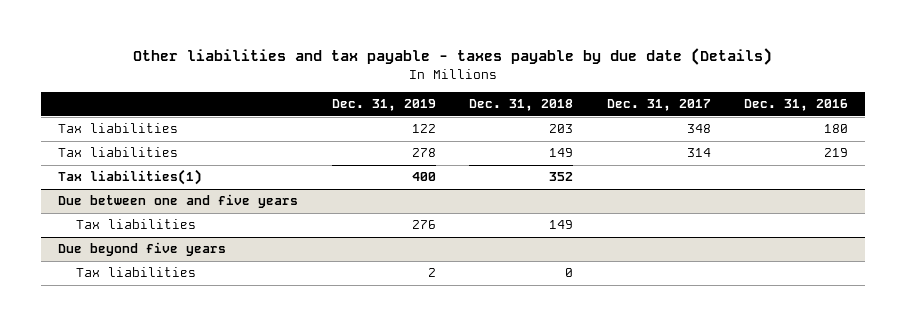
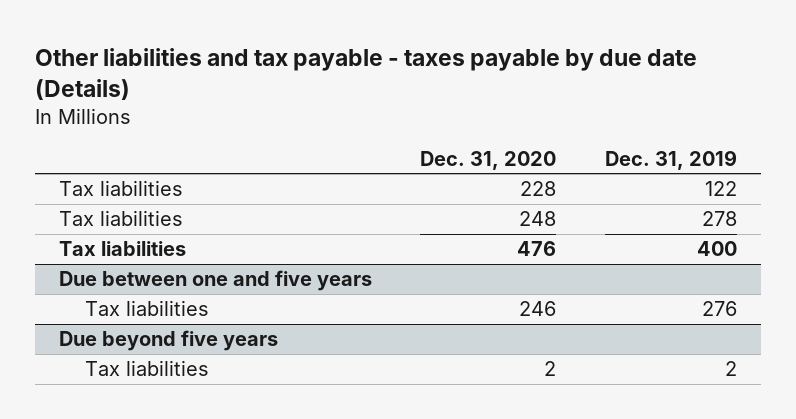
[469,99,574,112] Dec. 31, 2018 -> none
[606,99,711,112] Dec. 31, 2017 -> none
[744,99,849,112] Dec. 31, 2016 -> none
none -> [420,150,557,170] Dec. 31, 2020
[58,169,203,186] Tax liabilities(1) -> [59,241,187,257] Tax liabilities

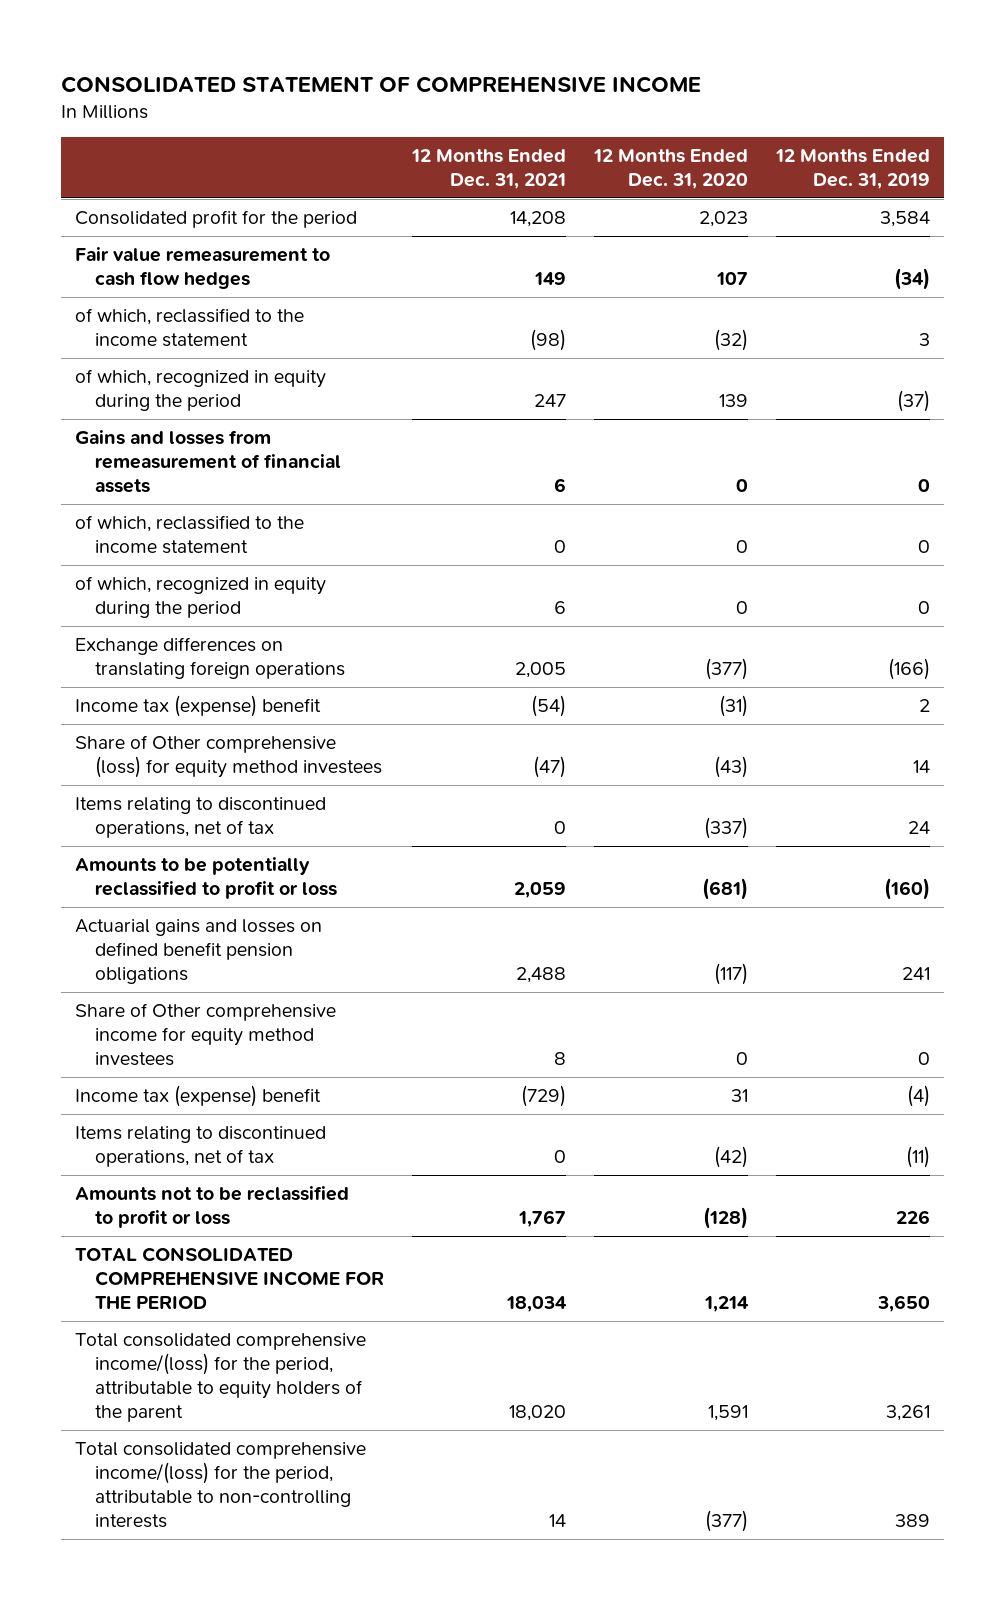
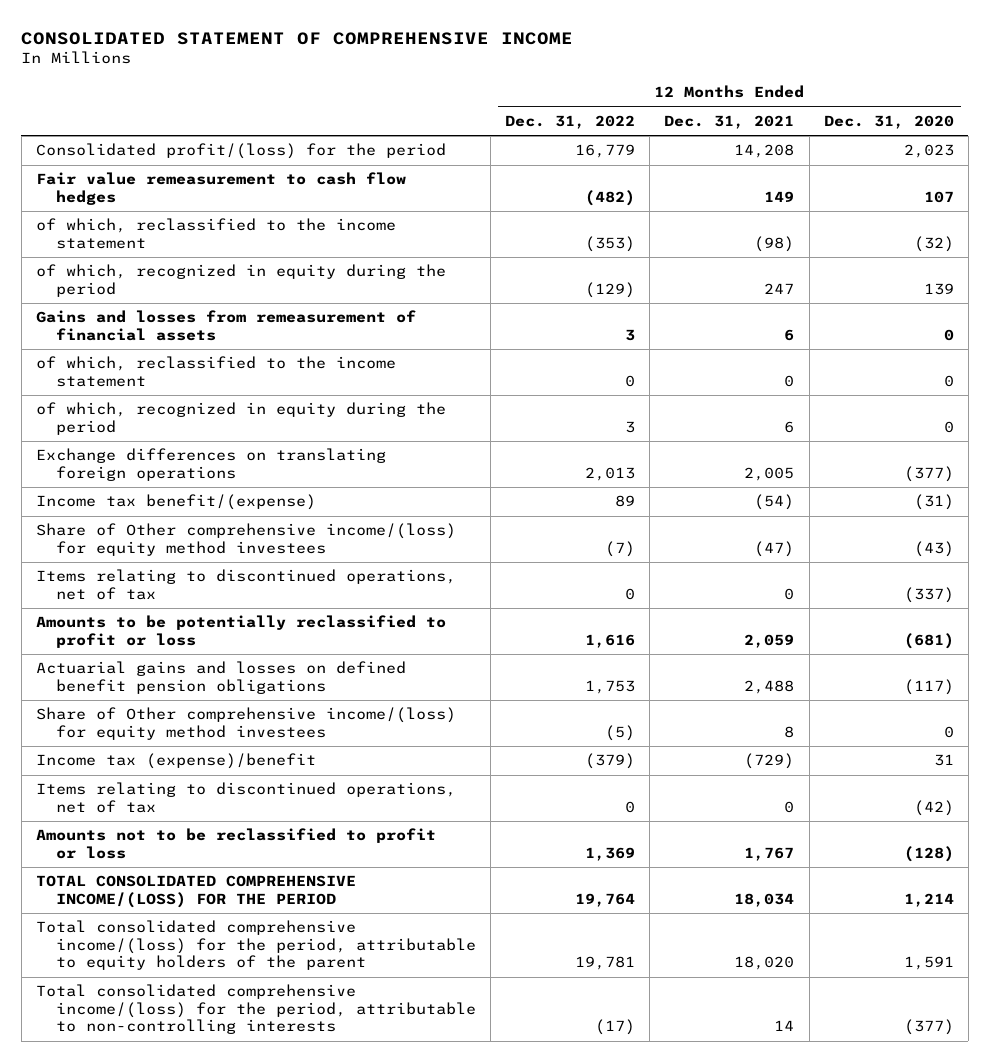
[774,149,930,190] 12 Months Ended Dec. 31, 2019 -> none
none -> [505,115,636,130] Dec. 31, 2022
[75,209,358,228] Consolidated profit for the period -> [35,143,446,160] Consolidated profit/(loss) for the period
[75,694,322,717] Income tax (expense) benefit -> [35,494,316,511] Income tax benefit/(expense)
[75,734,383,778] Share of Other comprehensive (loss) for equity method investees -> [35,523,456,556] Share of Other comprehensive income/(loss) for equity method investees
[75,1002,337,1066] Share of Other comprehensive income for equity method investees -> [35,707,456,740] Share of Other comprehensive income/(loss) for equity method investees
[75,1084,322,1107] Income tax (expense) benefit -> [35,753,316,770] Income tax (expense)/benefit
[75,1246,385,1309] TOTAL CONSOLIDATED COMPREHENSIVE INCOME FOR THE PERIOD -> [35,875,356,908] TOTAL CONSOLIDATED COMPREHENSIVE INCOME/(LOSS) FOR THE PERIOD

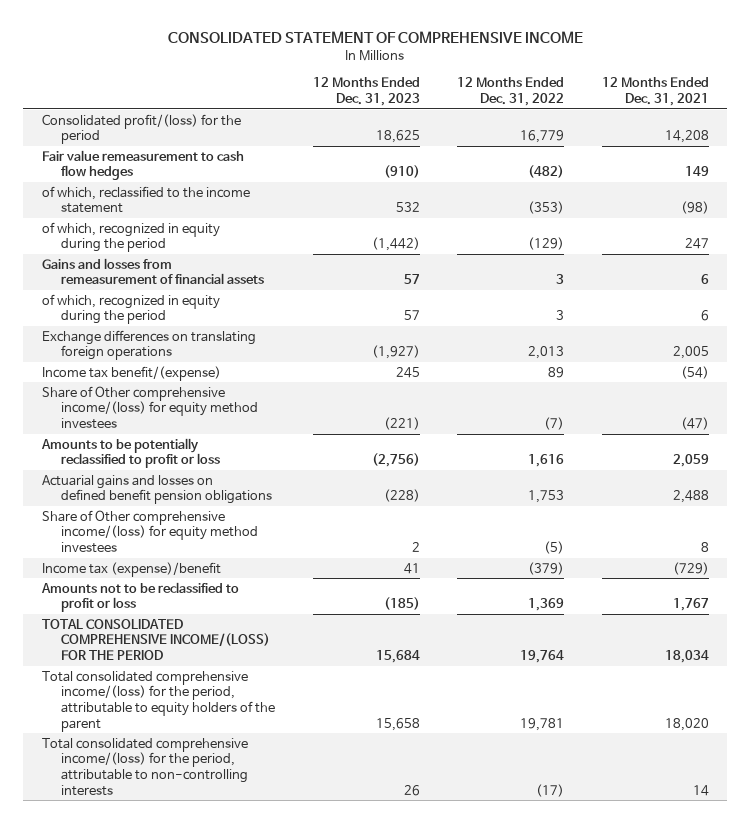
[823,115,954,130] Dec. 31, 2020 -> none
none -> [312,77,420,107] 12 Months Ended Dec. 31, 2023
[35,356,396,387] of which, reclassified to the income statement -> none
[35,569,456,600] Items relating to discontinued operations, net of tax -> none
[35,782,456,813] Items relating to discontinued operations, net of tax -> none

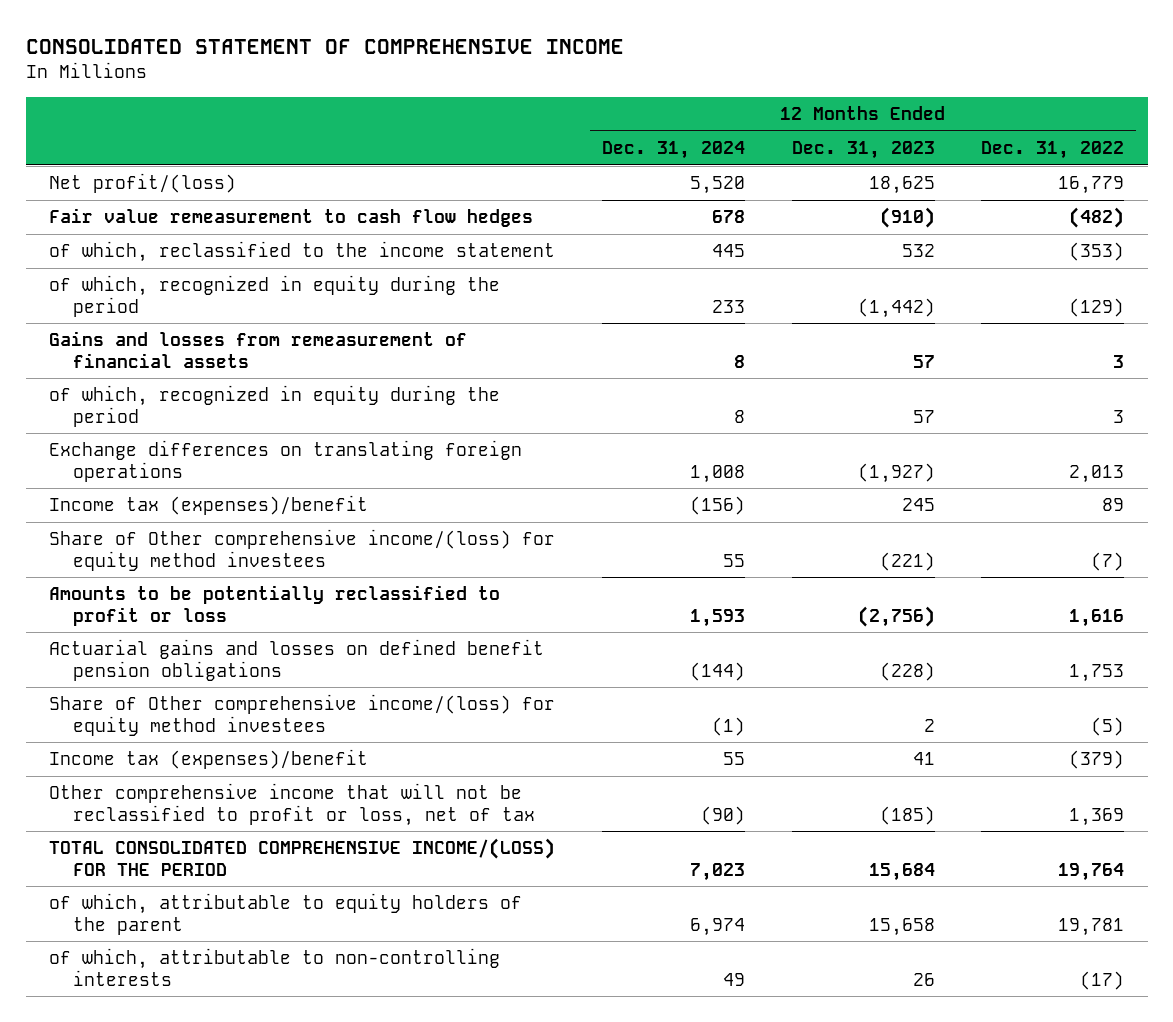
[601,77,709,107] 12 Months Ended Dec. 31, 2021 -> none
none -> [601,141,745,160] Dec. 31, 2024
[41,113,241,145] Consolidated profit/(loss) for the period -> [48,173,236,194] Net profit/(loss)
[41,365,221,381] Income tax benefit/(expense) -> [48,495,368,516] Income tax (expenses)/benefit
[41,561,221,577] Income tax (expense)/benefit -> [48,749,368,770] Income tax (expenses)/benefit
[40,581,239,613] Amounts not to be reclassified to profit or loss -> [48,783,535,826] Other comprehensive income that will not be reclassified to profit or loss, net of tax
[41,670,276,732] Total consolidated comprehensive income/(loss) for the period, attributable to equity holders of the parent -> [48,893,522,935] of which, attributable to equity holders of the parent
[41,737,249,796] Total consolidated comprehensive income/(loss) for the period, attributable to non-controlling interests -> [48,948,500,986] of which, attributable to non-controlling interests

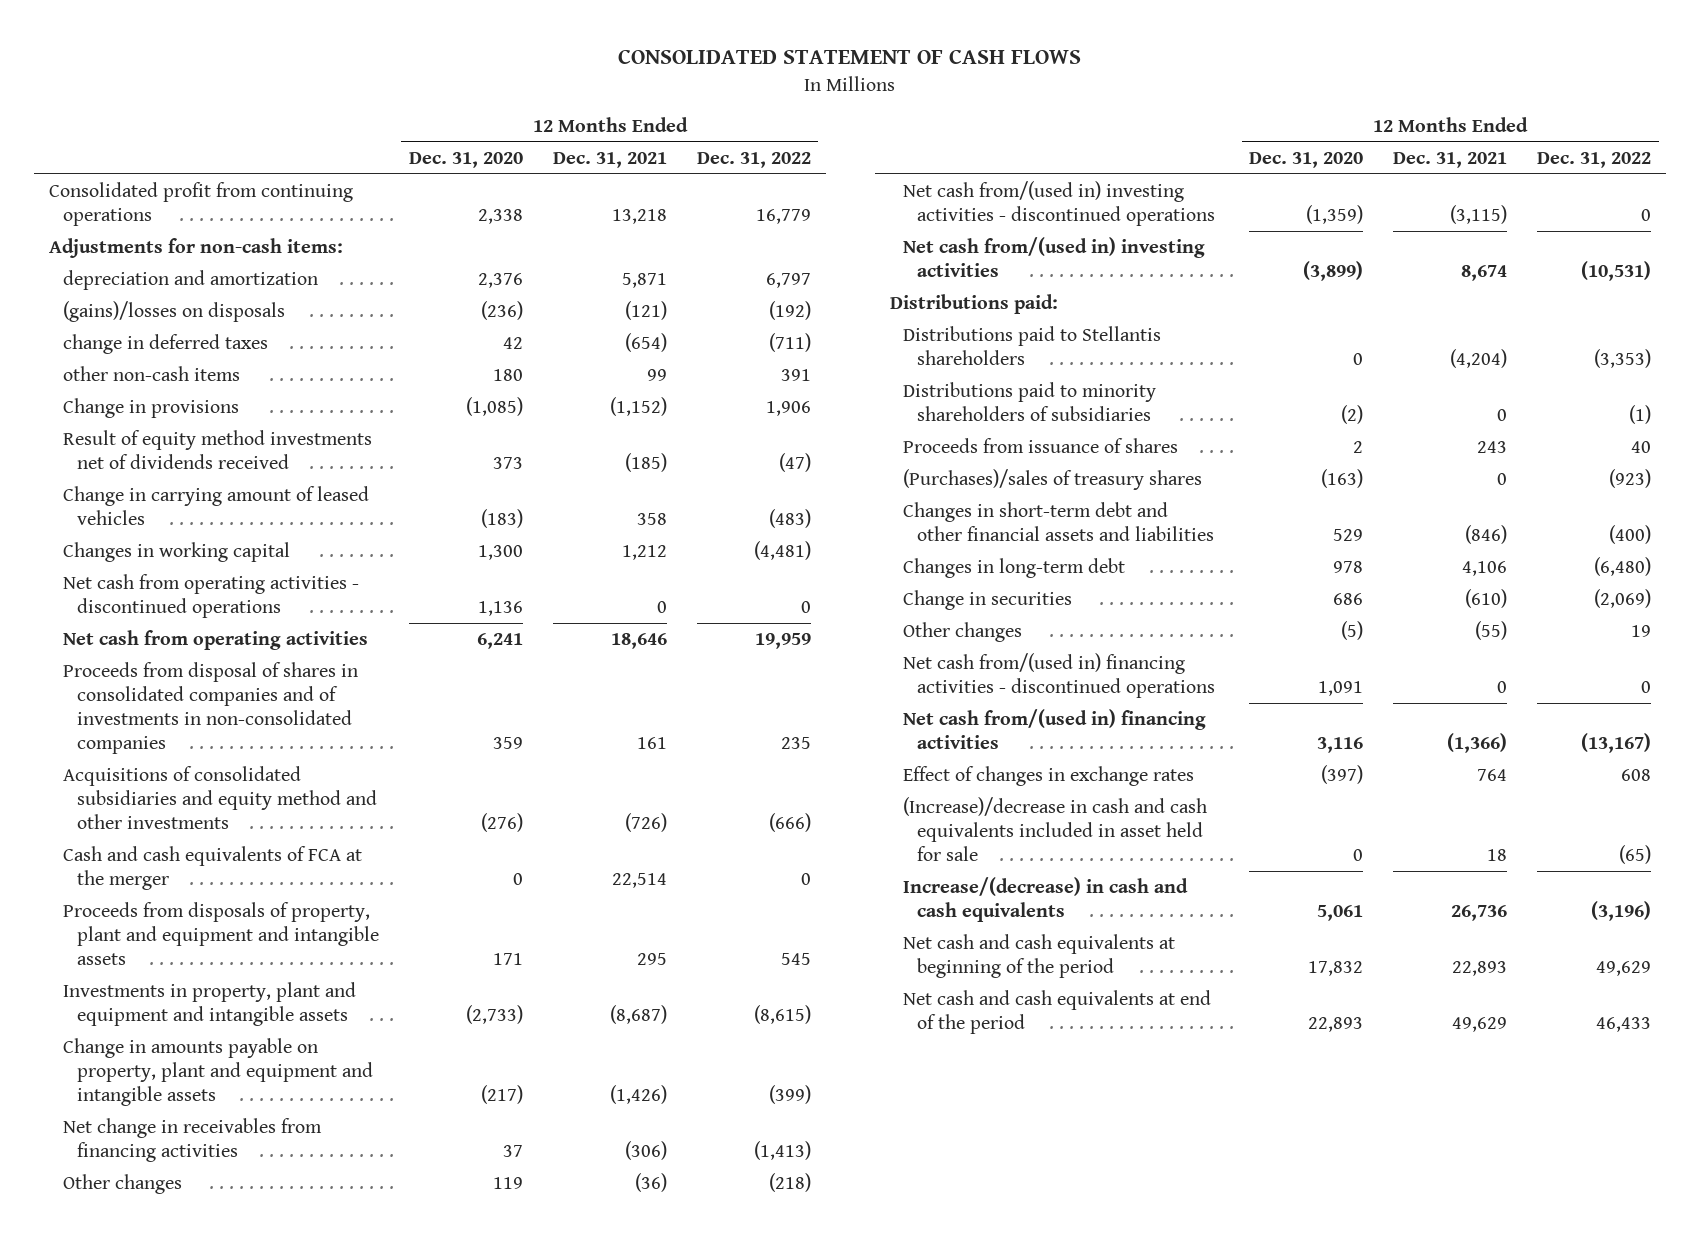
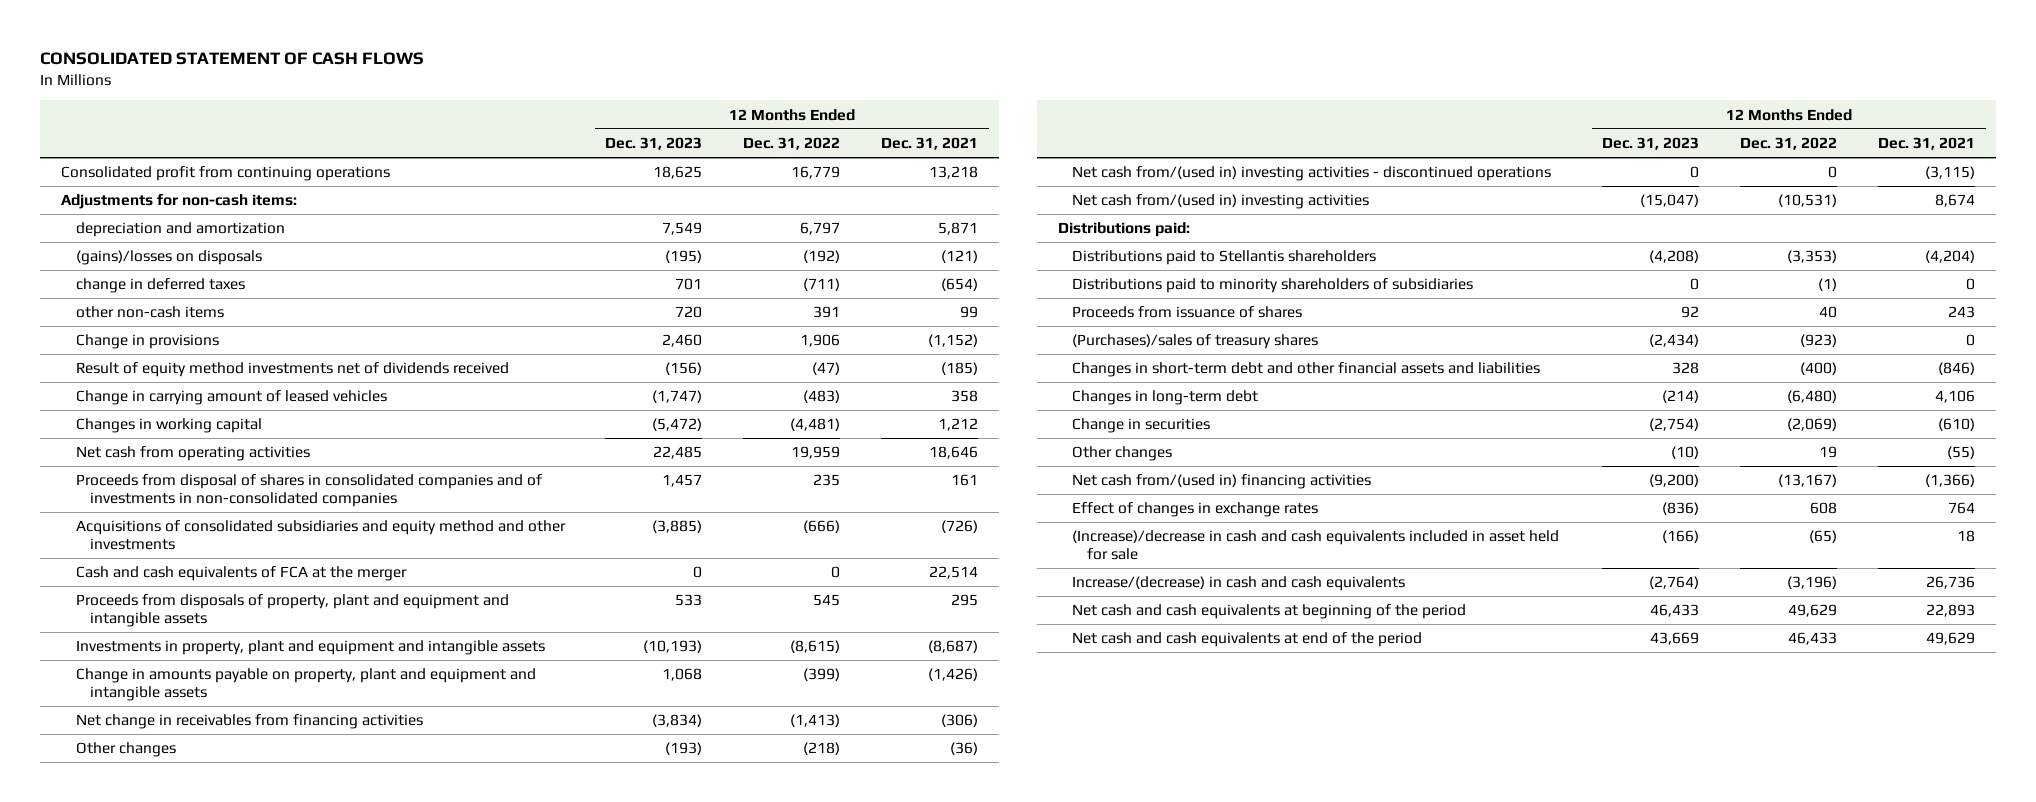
[408,151,523,168] Dec. 31, 2020 -> none
none -> [605,136,703,150] Dec. 31, 2023
[62,573,359,619] Net cash from operating activities - discontinued operations -> none
[903,652,1216,699] Net cash from/(used in) financing activities - discontinued operations -> none

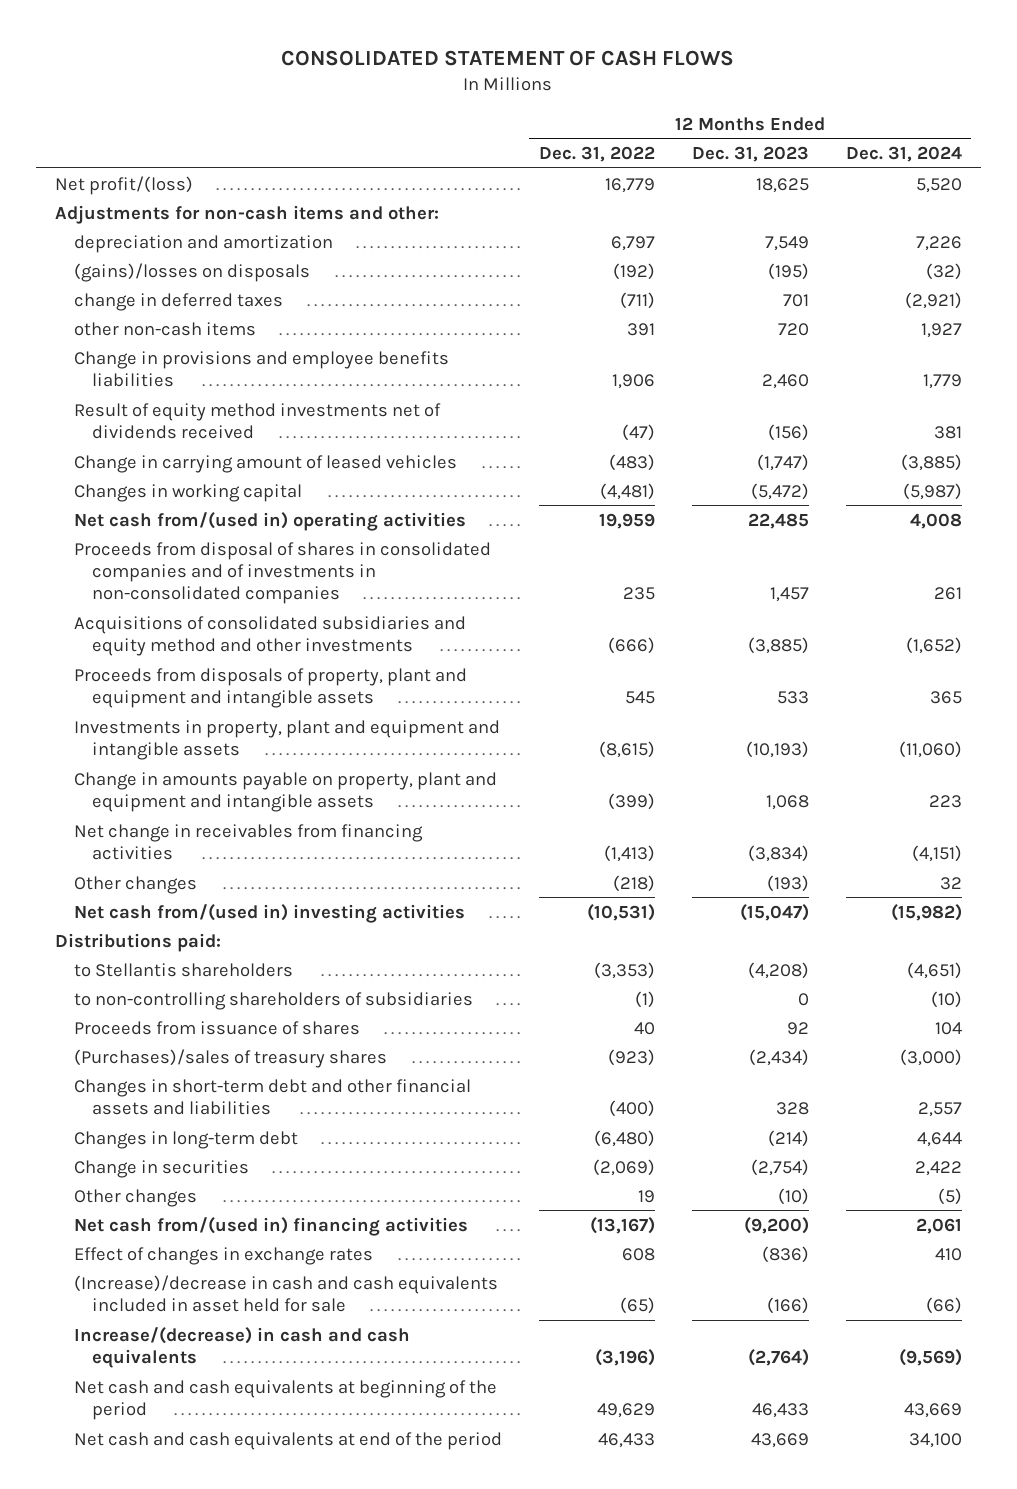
[881,136,979,150] Dec. 31, 2021 -> none
none -> [846,146,963,163] Dec. 31, 2024
[60,166,390,182] Consolidated profit from continuing operations -> [54,175,193,195] Net profit/(loss)
[60,194,297,210] Adjustments for non-cash items: -> [54,204,439,224] Adjustments for non-cash items and other:
[75,334,219,350] Change in provisions -> [73,350,449,387] Change in provisions and employee benefits liabilities
[75,446,310,462] Net cash from operating activities -> [73,511,466,531] Net cash from/(used in) operating activities
[75,566,407,582] Cash and cash equivalents of FCA at the merger -> none
[1072,166,1552,182] Net cash from/(used in) investing activities - discontinued operations -> none
[1072,250,1377,266] Distributions paid to Stellantis shareholders -> [73,962,293,977] to Stellantis shareholders
[1072,278,1474,294] Distributions paid to minority shareholders of subsidiaries -> [73,991,473,1010] to non-controlling shareholders of subsidiaries

